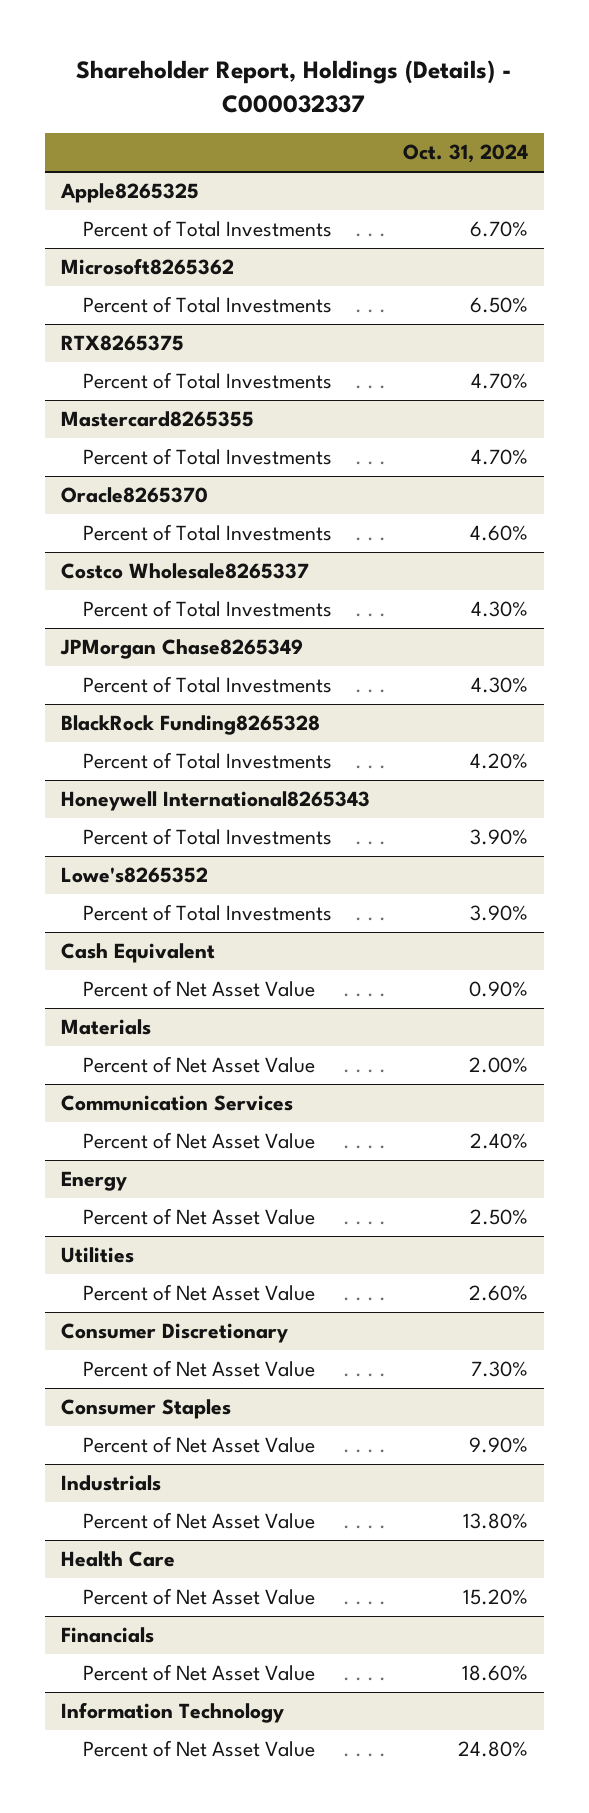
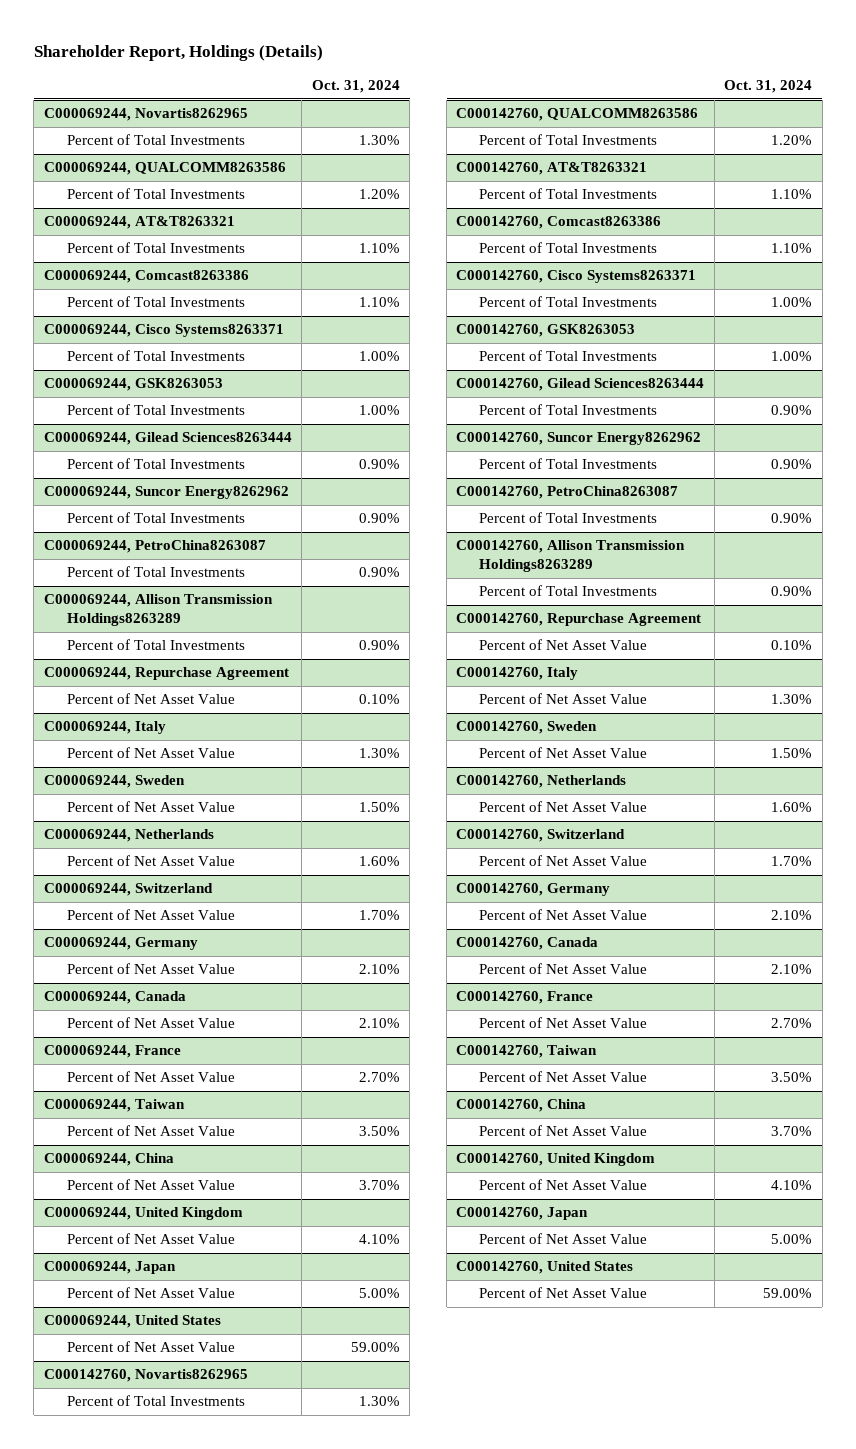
[76,60,512,113] Shareholder Report, Holdings (Details) - C000032337 -> [33,44,323,61] Shareholder Report, Holdings (Details)
[59,183,199,204] Apple8265325 -> none
[60,258,234,276] Microsoft8265362 -> none
[60,335,184,352] RTX8265375 -> none
[60,411,254,428] Mastercard8265355 -> none
[60,487,208,504] Oracle8265370 -> none
[60,563,309,580] Costco Wholesale8265337 -> none
[59,639,303,660] JPMorgan Chase8265349 -> none
[60,715,320,736] BlackRock Funding8265328 -> none
[60,791,370,812] Honeywell International8265343 -> none
[60,867,208,884] Lowe's8265352 -> none
[60,943,215,964] Cash Equivalent -> none
[60,1019,151,1036] Materials -> none
[60,1095,293,1112] Communication Services -> none
[60,1171,127,1192] Energy -> none
[60,1247,134,1264] Utilities -> none
[60,1323,288,1344] Consumer Discretionary -> none
[60,1399,231,1420] Consumer Staples -> none
[60,1475,161,1492] Industrials -> none
[60,1551,175,1568] Health Care -> none
[60,1627,154,1644] Financials -> none
[60,1702,284,1724] Information Technology -> none
none -> [43,108,248,122] C000069244, Novartis8262965
[469,221,528,238] 6.70% -> [358,135,400,146] 1.30%
none -> [43,162,286,176] C000069244, QUALCOMM8263586
[469,297,528,314] 6.50% -> [358,189,400,200] 1.20%
none -> [43,216,235,230] C000069244, AT&T8263321
[470,373,528,390] 4.70% -> [358,243,400,254] 1.10%
none -> [43,270,249,284] C000069244, Comcast8263386
[470,449,528,466] 4.70% -> [358,297,400,308] 1.10%
none -> [43,324,284,338] C000069244, Cisco Systems8263371
[469,525,528,542] 4.60% -> [358,351,400,362] 1.00%
none -> [43,378,223,392] C000069244, GSK8263053
[470,601,528,618] 4.30% -> [358,405,400,416] 1.00%
none -> [43,432,292,446] C000069244, Gilead Sciences8263444
[470,677,528,694] 4.30% -> [358,459,400,470] 0.90%
none -> [43,486,289,500] C000069244, Suncor Energy8262962
[469,753,528,770] 4.20% -> [358,513,400,524] 0.90%
none -> [43,540,266,554] C000069244, PetroChina8263087
[469,829,528,846] 3.90% -> [358,567,400,578] 0.90%
none -> [43,594,273,627] C000069244, Allison Transmission Holdings8263289
[469,905,528,922] 3.90% -> [358,640,400,651] 0.90%
none -> [43,667,289,681] C000069244, Repurchase Agreement
[468,981,528,998] 0.90% -> [358,694,400,705] 0.10%
none -> [43,721,166,735] C000069244, Italy
[468,1057,528,1074] 2.00% -> [358,748,400,759] 1.30%
none -> [43,775,185,789] C000069244, Sweden
[469,1133,528,1150] 2.40% -> [358,802,400,813] 1.50%
none -> [43,829,214,843] C000069244, Netherlands
[469,1209,528,1226] 2.50% -> [358,856,400,867] 1.60%
none -> [43,883,213,897] C000069244, Switzerland
[468,1285,528,1302] 2.60% -> [358,910,400,921] 1.70%
none -> [43,937,198,951] C000069244, Germany
[470,1361,528,1378] 7.30% -> [358,964,400,975] 2.10%
none -> [43,991,186,1005] C000069244, Canada
[468,1437,528,1454] 9.90% -> [358,1018,400,1029] 2.10%
none -> [43,1045,181,1059] C000069244, France
[462,1513,528,1530] 13.80% -> [358,1072,400,1083] 2.70%
none -> [43,1099,185,1113] C000069244, Taiwan
[462,1589,528,1606] 15.20% -> [358,1126,400,1137] 3.50%
none -> [43,1153,174,1167] C000069244, China
[461,1665,528,1682] 18.60% -> [358,1180,400,1191] 3.70%
none -> [43,1207,243,1221] C000069244, United Kingdom
[457,1741,528,1758] 24.80% -> [358,1234,400,1245] 4.10%
none -> [43,1261,176,1275] C000069244, Japan
none -> [66,1287,235,1299] Percent of Net Asset Value
none -> [43,1315,221,1329] C000069244, United States
none -> [66,1341,235,1353] Percent of Net Asset Value
none -> [43,1369,248,1383] C000142760, Novartis8262965
none -> [66,1395,245,1407] Percent of Total Investments
none -> [456,108,699,122] C000142760, QUALCOMM8263586
none -> [479,134,658,146] Percent of Total Investments
none -> [456,162,648,176] C000142760, AT&T8263321
none -> [479,188,658,200] Percent of Total Investments
none -> [456,216,662,230] C000142760, Comcast8263386
none -> [479,242,658,254] Percent of Total Investments
none -> [456,270,697,284] C000142760, Cisco Systems8263371
none -> [479,296,658,308] Percent of Total Investments
none -> [456,324,636,338] C000142760, GSK8263053
none -> [479,350,658,362] Percent of Total Investments
none -> [456,378,705,392] C000142760, Gilead Sciences8263444
none -> [479,404,658,416] Percent of Total Investments
none -> [456,432,702,446] C000142760, Suncor Energy8262962
none -> [479,458,658,470] Percent of Total Investments
none -> [456,486,679,500] C000142760, PetroChina8263087
none -> [479,512,658,524] Percent of Total Investments
none -> [456,540,686,573] C000142760, Allison Transmission Holdings8263289
none -> [479,585,658,597] Percent of Total Investments
none -> [456,613,702,627] C000142760, Repurchase Agreement
none -> [479,639,648,651] Percent of Net Asset Value
none -> [456,667,579,681] C000142760, Italy
none -> [479,693,648,705] Percent of Net Asset Value
none -> [456,721,598,735] C000142760, Sweden
none -> [479,747,648,759] Percent of Net Asset Value
none -> [456,775,627,789] C000142760, Netherlands
none -> [479,801,648,813] Percent of Net Asset Value
none -> [456,829,626,843] C000142760, Switzerland
none -> [479,855,648,867] Percent of Net Asset Value
none -> [456,883,611,897] C000142760, Germany
none -> [479,909,648,921] Percent of Net Asset Value
none -> [456,937,599,951] C000142760, Canada
none -> [479,963,648,975] Percent of Net Asset Value
none -> [456,991,594,1005] C000142760, France
none -> [479,1017,648,1029] Percent of Net Asset Value
none -> [456,1045,598,1059] C000142760, Taiwan
none -> [479,1071,648,1083] Percent of Net Asset Value
none -> [456,1099,587,1113] C000142760, China
none -> [479,1125,648,1137] Percent of Net Asset Value
none -> [456,1153,656,1167] C000142760, United Kingdom
none -> [479,1179,648,1191] Percent of Net Asset Value
none -> [456,1207,589,1221] C000142760, Japan
none -> [479,1233,648,1245] Percent of Net Asset Value
none -> [456,1261,634,1275] C000142760, United States
none -> [479,1287,648,1299] Percent of Net Asset Value

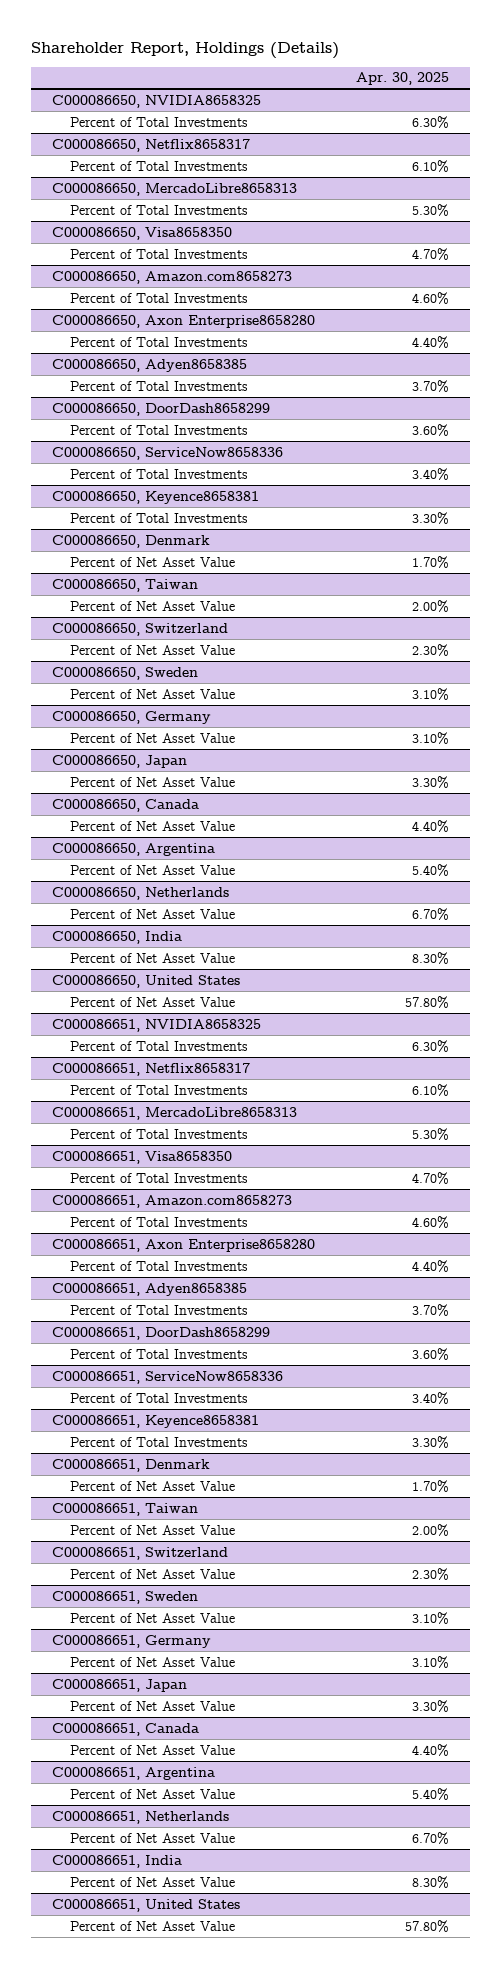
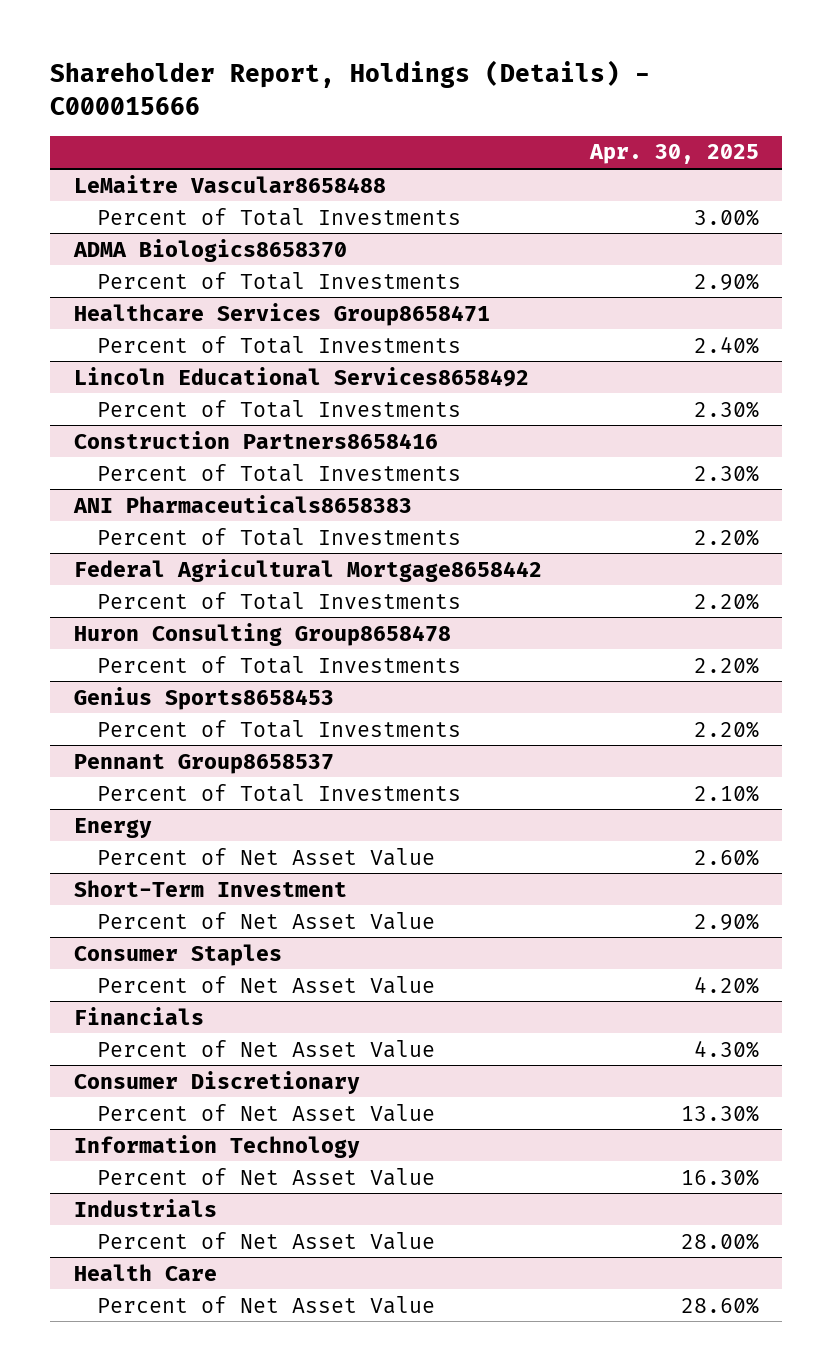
[30,41,339,59] Shareholder Report, Holdings (Details) -> [49,60,650,115] Shareholder Report, Holdings (Details) - C000015666
[51,94,261,108] C000086650, NVIDIA8658325 -> none
[51,138,250,152] C000086650, Netflix8658317 -> none
[51,182,297,196] C000086650, MercadoLibre8658313 -> none
[51,226,232,240] C000086650, Visa8658350 -> none
[51,270,292,284] C000086650, Amazon.com8658273 -> none
[51,314,315,328] C000086650, Axon Enterprise8658280 -> none
[51,358,247,372] C000086650, Adyen8658385 -> none
[51,402,270,416] C000086650, DoorDash8658299 -> none
[51,446,283,460] C000086650, ServiceNow8658336 -> none
[51,490,259,504] C000086650, Keyence8658381 -> none
[51,534,210,548] C000086650, Denmark -> none
[51,578,198,592] C000086650, Taiwan -> none
[51,622,228,636] C000086650, Switzerland -> none
[51,666,198,680] C000086650, Sweden -> none
[51,710,211,724] C000086650, Germany -> none
[51,754,187,768] C000086650, Japan -> none
[51,798,199,812] C000086650, Canada -> none
[51,842,215,856] C000086650, Argentina -> none
[51,886,229,900] C000086650, Netherlands -> none
[70,908,236,919] Percent of Net Asset Value -> none
[51,930,182,944] C000086650, India -> none
[70,952,236,963] Percent of Net Asset Value -> none
[51,974,240,988] C000086650, United States -> none
[70,996,236,1007] Percent of Net Asset Value -> none
[51,1018,261,1032] C000086651, NVIDIA8658325 -> none
[70,1040,249,1051] Percent of Total Investments -> none
[51,1062,250,1076] C000086651, Netflix8658317 -> none
[70,1084,249,1095] Percent of Total Investments -> none
[51,1106,297,1120] C000086651, MercadoLibre8658313 -> none
[70,1128,249,1139] Percent of Total Investments -> none
[51,1150,232,1164] C000086651, Visa8658350 -> none
[70,1172,249,1183] Percent of Total Investments -> none
[51,1194,292,1208] C000086651, Amazon.com8658273 -> none
[70,1216,249,1227] Percent of Total Investments -> none
[51,1238,315,1252] C000086651, Axon Enterprise8658280 -> none
[70,1260,249,1271] Percent of Total Investments -> none
[51,1282,247,1296] C000086651, Adyen8658385 -> none
[70,1304,249,1315] Percent of Total Investments -> none
[51,1326,270,1340] C000086651, DoorDash8658299 -> none
[70,1348,249,1359] Percent of Total Investments -> none
[51,1370,283,1384] C000086651, ServiceNow8658336 -> none
[70,1392,249,1403] Percent of Total Investments -> none
[51,1414,259,1428] C000086651, Keyence8658381 -> none
[70,1436,249,1447] Percent of Total Investments -> none
[51,1458,210,1472] C000086651, Denmark -> none
[70,1480,236,1491] Percent of Net Asset Value -> none
[51,1502,198,1516] C000086651, Taiwan -> none
[70,1524,236,1535] Percent of Net Asset Value -> none
[51,1546,228,1560] C000086651, Switzerland -> none
[70,1568,236,1579] Percent of Net Asset Value -> none
[51,1590,198,1604] C000086651, Sweden -> none
[70,1612,236,1623] Percent of Net Asset Value -> none
[51,1634,211,1648] C000086651, Germany -> none
[70,1656,236,1667] Percent of Net Asset Value -> none
[51,1678,187,1692] C000086651, Japan -> none
[70,1700,236,1711] Percent of Net Asset Value -> none
[51,1722,199,1736] C000086651, Canada -> none
[70,1744,236,1755] Percent of Net Asset Value -> none
[51,1766,215,1780] C000086651, Argentina -> none
[70,1788,236,1799] Percent of Net Asset Value -> none
[51,1810,229,1824] C000086651, Netherlands -> none
[70,1832,236,1843] Percent of Net Asset Value -> none
[51,1854,182,1868] C000086651, India -> none
[70,1876,236,1887] Percent of Net Asset Value -> none
[51,1898,240,1912] C000086651, United States -> none
[70,1920,236,1931] Percent of Net Asset Value -> none
none -> [73,174,386,193] LeMaitre Vascular8658488
[412,115,450,129] 6.30% -> [693,208,759,226] 3.00%
none -> [72,238,347,262] ADMA Biologics8658370
[412,159,450,173] 6.10% -> [693,272,759,291] 2.90%
none -> [73,302,490,326] Healthcare Services Group8658471
[412,203,450,217] 5.30% -> [693,335,759,354] 2.40%
none -> [73,366,529,387] Lincoln Educational Services8658492
[412,247,450,261] 4.70% -> [693,400,759,418] 2.30%
none -> [73,430,438,449] Construction Partners8658416
[412,291,450,305] 4.60% -> [693,464,759,482] 2.30%
none -> [72,494,412,513] ANI Pharmaceuticals8658383
[412,335,450,349] 4.40% -> [693,528,759,546] 2.20%
none -> [73,558,542,582] Federal Agricultural Mortgage8658442
[412,379,450,393] 3.70% -> [693,592,759,610] 2.20%
none -> [73,622,451,646] Huron Consulting Group8658478
[412,423,450,437] 3.60% -> [693,656,759,674] 2.20%
none -> [73,686,334,710] Genius Sports8658453
[412,467,450,481] 3.40% -> [693,720,759,738] 2.20%
none -> [73,753,334,774] Pennant Group8658537
[412,511,450,525] 3.30% -> [693,784,759,802] 2.10%
none -> [73,817,152,838] Energy
[412,555,450,569] 1.70% -> [693,848,759,866] 2.60%
none -> [73,879,347,897] Short-Term Investment
[412,599,450,613] 2.00% -> [693,912,759,931] 2.90%
none -> [73,943,282,966] Consumer Staples
[412,643,450,657] 2.30% -> [693,975,759,994] 4.20%
none -> [73,1006,204,1025] Financials
[412,687,450,701] 3.10% -> [693,1039,759,1058] 4.30%
none -> [73,1070,360,1094] Consumer Discretionary
[412,731,450,745] 3.10% -> [680,1104,759,1122] 13.30%
none -> [73,1134,360,1158] Information Technology
[412,775,450,789] 3.30% -> [680,1168,759,1186] 16.30%
none -> [73,1198,217,1217] Industrials
[412,819,450,833] 4.40% -> [680,1232,759,1250] 28.00%
none -> [73,1263,217,1281] Health Care
[412,863,450,877] 5.40% -> [680,1296,759,1314] 28.60%

